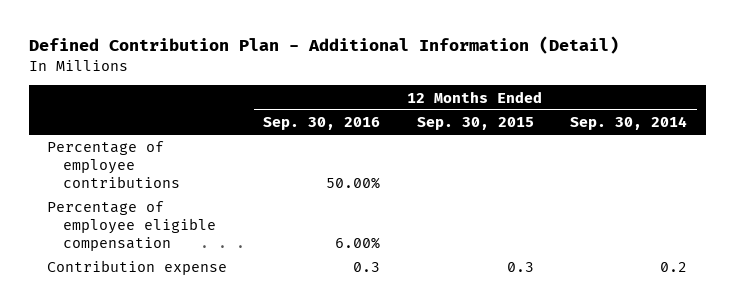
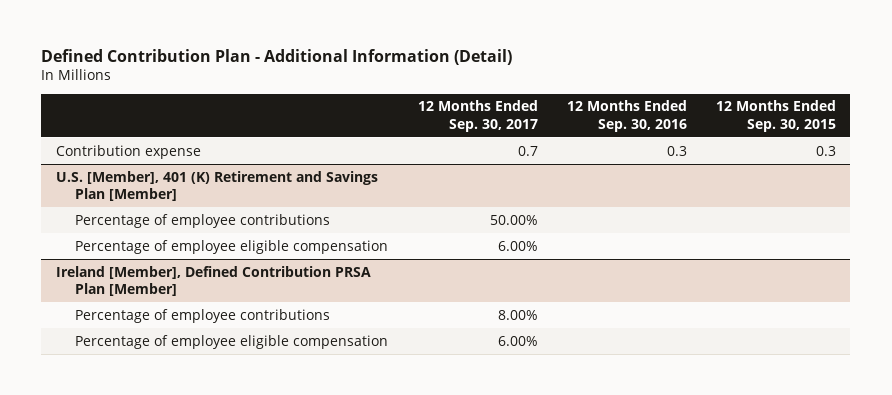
[570,116,688,131] Sep. 30, 2014 -> none
none -> [417,100,538,132] 12 Months Ended Sep. 30, 2017
[46,141,181,188] Percentage of employee contributions -> none
[46,201,217,251] Percentage of employee eligible compensation -> none
none -> [55,170,378,201] U.S. [Member], 401 (K) Retirement and Savings Plan [Member]
none -> [75,213,331,228] Percentage of employee contributions
none -> [75,239,389,254] Percentage of employee eligible compensation
none -> [55,265,371,296] Ireland [Member], Defined Contribution PRSA Plan [Member]
none -> [75,308,331,323] Percentage of employee contributions
none -> [75,334,389,349] Percentage of employee eligible compensation

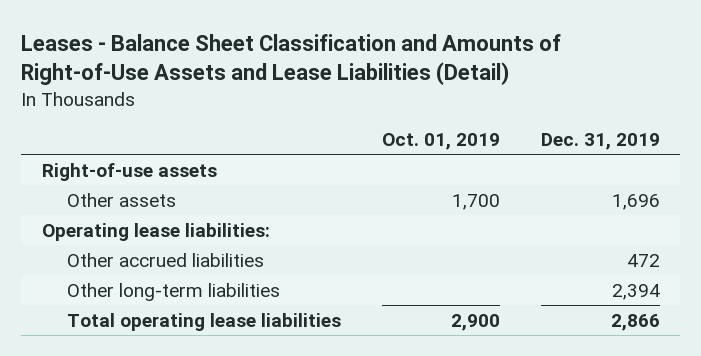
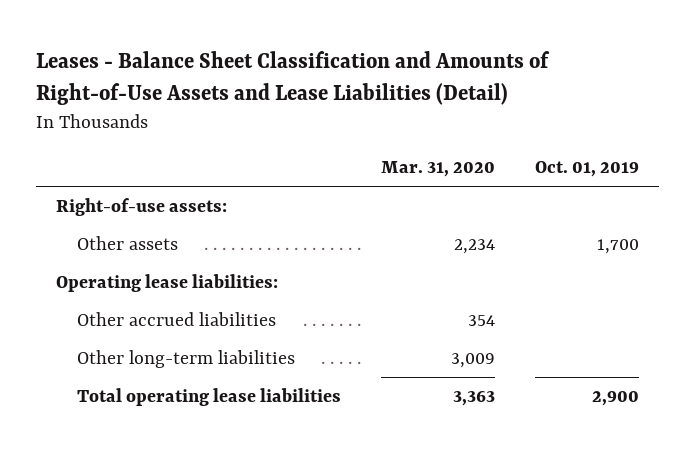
[540,133,660,151] Dec. 31, 2019 -> none
none -> [380,161,495,178] Mar. 31, 2020
[41,162,217,181] Right-of-use assets -> [55,197,227,216] Right-of-use assets:

